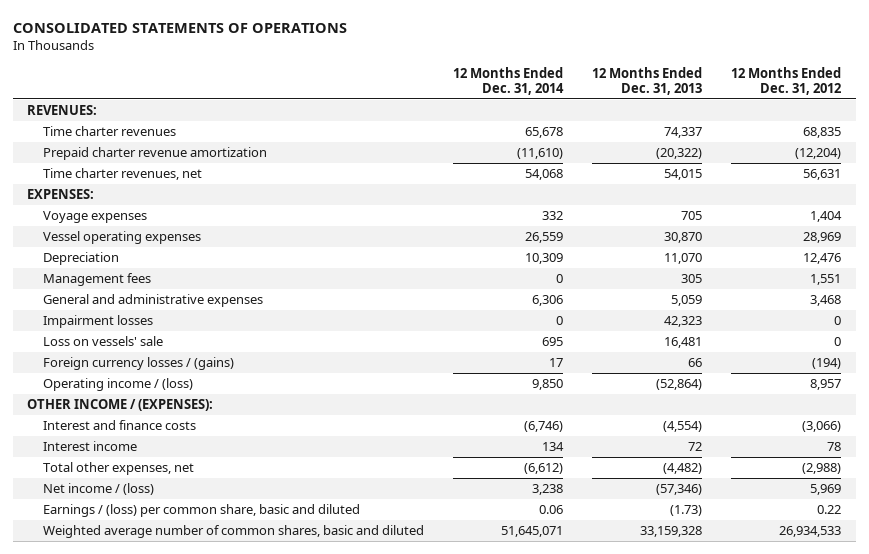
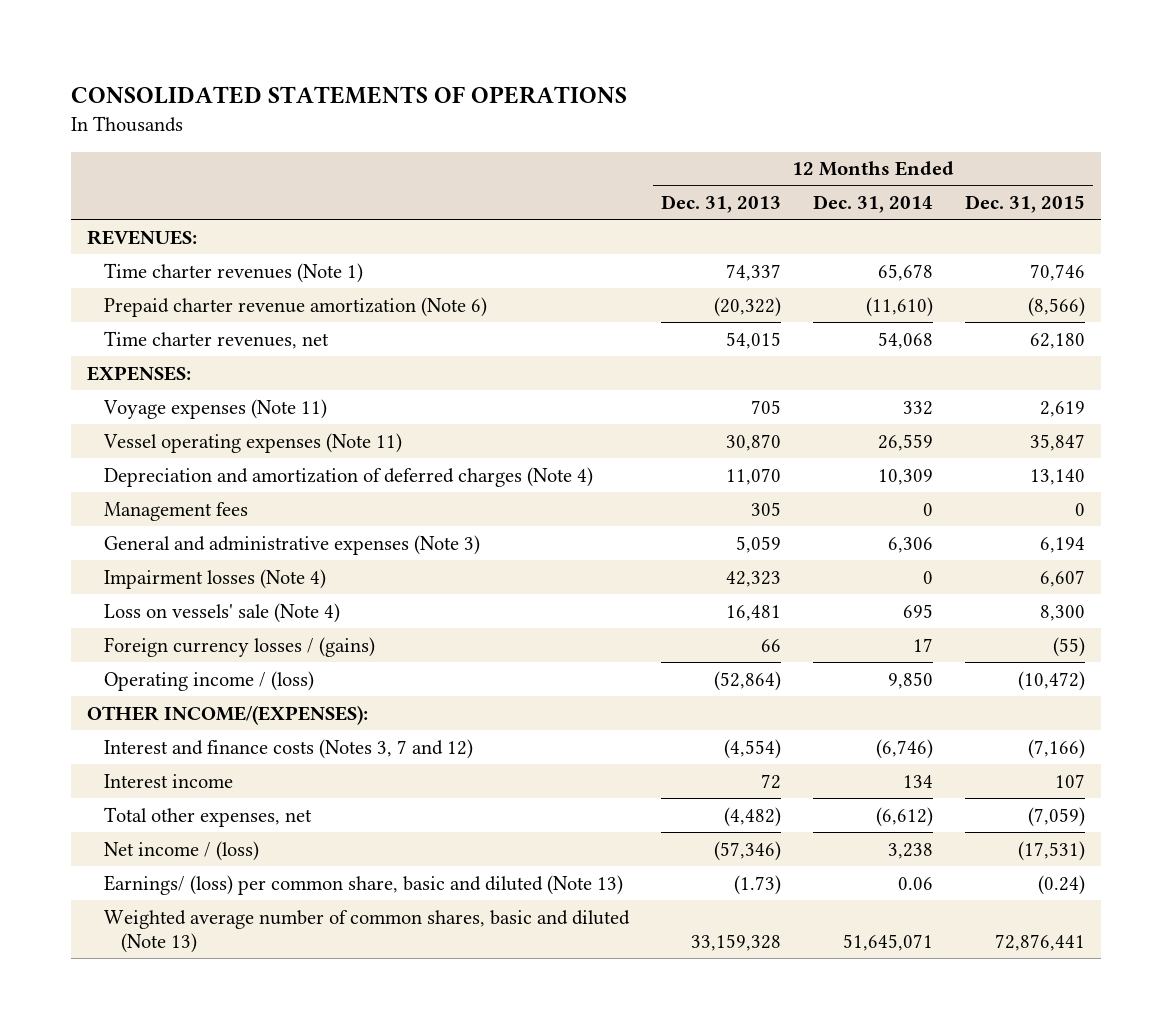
[731,66,842,96] 12 Months Ended Dec. 31, 2012 -> none
none -> [964,195,1085,214] Dec. 31, 2015
[43,125,177,136] Time charter revenues -> [104,262,364,283] Time charter revenues (Note 1)
[43,146,268,160] Prepaid charter revenue amortization -> [104,296,488,317] Prepaid charter revenue amortization (Note 6)
[43,210,148,223] Voyage expenses -> [103,398,328,419] Voyage expenses (Note 11)
[43,230,202,244] Vessel operating expenses -> [103,432,403,453] Vessel operating expenses (Note 11)
[43,251,120,265] Depreciation -> [104,466,594,487] Depreciation and amortization of deferred charges (Note 4)
[43,293,264,307] General and administrative expenses -> [104,534,481,555] General and administrative expenses (Note 3)
[43,314,154,328] Impairment losses -> [104,568,327,589] Impairment losses (Note 4)
[43,335,164,346] Loss on vessels' sale -> [104,602,341,623] Loss on vessels' sale (Note 4)
[27,398,214,411] OTHER INCOME / (EXPENSES): -> [86,704,368,725] OTHER INCOME/(EXPENSES):
[43,419,197,430] Interest and finance costs -> [104,738,474,759] Interest and finance costs (Notes 3, 7 and 12)
[43,503,361,517] Earnings / (loss) per common share, basic and diluted -> [104,874,624,895] Earnings/ (loss) per common share, basic and diluted (Note 13)
[43,524,425,538] Weighted average number of common shares, basic and diluted -> [104,909,631,954] Weighted average number of common shares, basic and diluted (Note 13)

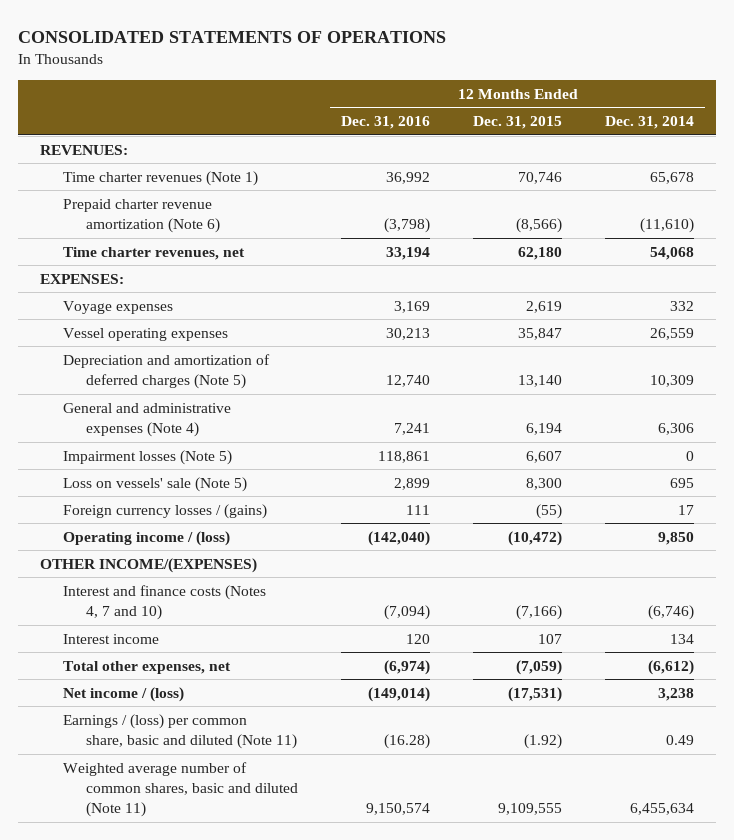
[661,195,782,214] Dec. 31, 2013 -> none
none -> [340,116,430,130] Dec. 31, 2016
[104,501,249,521] Management fees -> none
[103,398,328,419] Voyage expenses (Note 11) -> [62,300,173,314] Voyage expenses
[103,432,403,453] Vessel operating expenses (Note 11) -> [62,327,228,341] Vessel operating expenses
[104,466,594,487] Depreciation and amortization of deferred charges (Note 4) -> [62,353,270,390] Depreciation and amortization of deferred charges (Note 5)
[104,534,481,555] General and administrative expenses (Note 3) -> [62,402,231,438] General and administrative expenses (Note 4)
[104,568,327,589] Impairment losses (Note 4) -> [62,449,232,465] Impairment losses (Note 5)
[104,602,341,623] Loss on vessels' sale (Note 4) -> [62,476,247,492] Loss on vessels' sale (Note 5)
[86,704,368,725] OTHER INCOME/(EXPENSES): -> [39,557,257,573] OTHER INCOME/(EXPENSES)
[104,738,474,759] Interest and finance costs (Notes 3, 7 and 12) -> [62,584,266,621] Interest and finance costs (Notes 4, 7 and 10)
[104,874,624,895] Earnings/ (loss) per common share, basic and diluted (Note 13) -> [62,713,297,750] Earnings / (loss) per common share, basic and diluted (Note 11)
[897,876,933,890] 0.06 -> [666,735,695,746] 0.49
[1037,874,1085,895] (0.24) -> [524,734,563,750] (1.92)
[104,909,631,954] Weighted average number of common shares, basic and diluted (Note 13) -> [62,761,298,818] Weighted average number of common shares, basic and diluted (Note 11)
[842,934,933,952] 51,645,071 -> [630,803,695,816] 6,455,634
[994,934,1085,952] 72,876,441 -> [498,803,563,816] 9,109,555

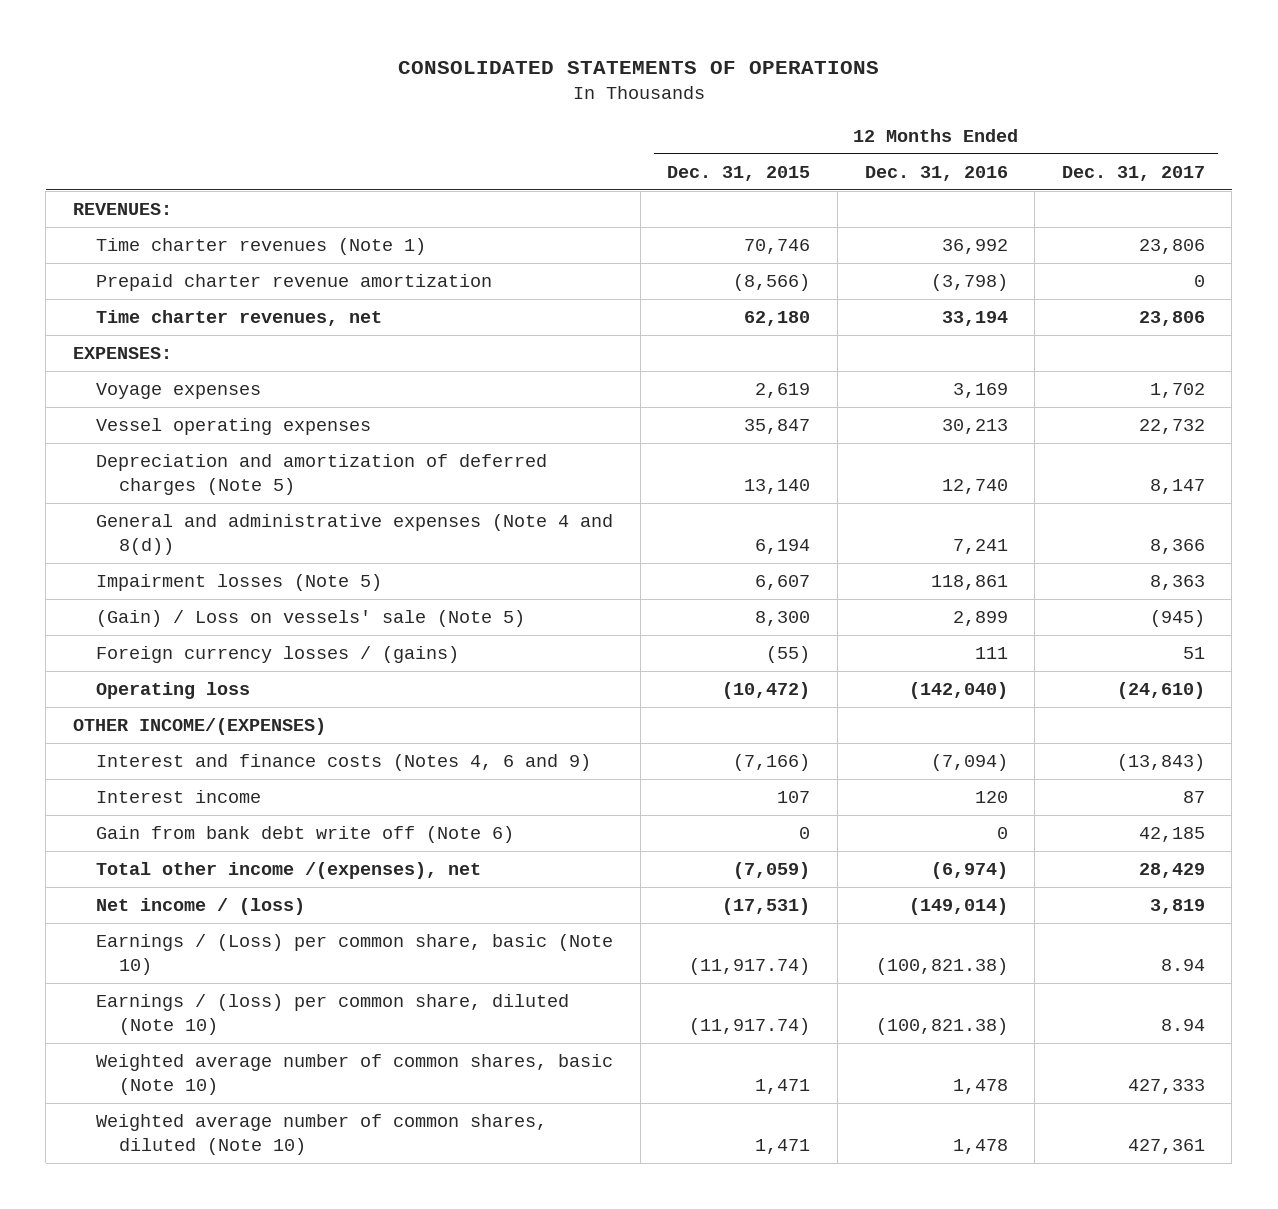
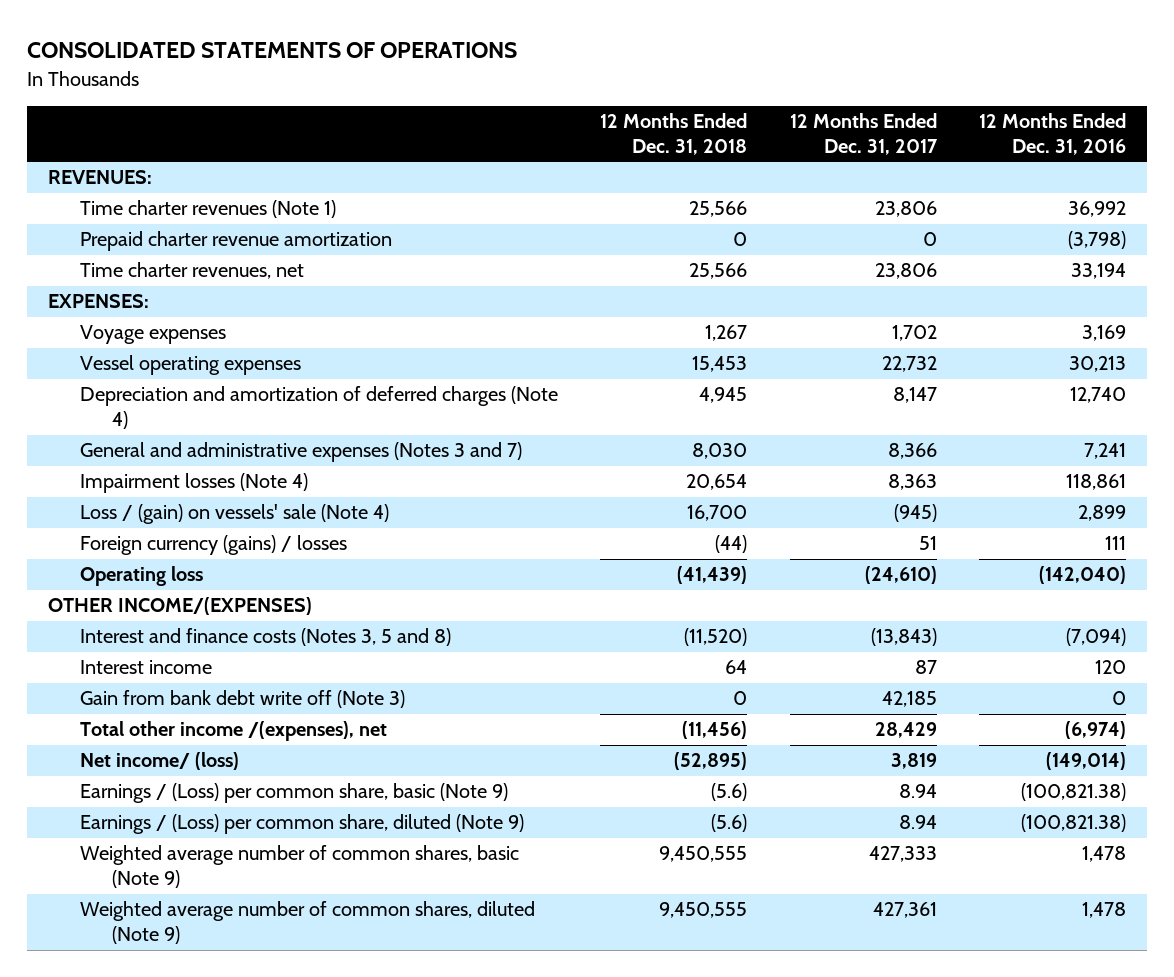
[667,165,811,181] Dec. 31, 2015 -> none
none -> [600,113,748,156] 12 Months Ended Dec. 31, 2018
[96,454,548,495] Depreciation and amortization of deferred charges (Note 5) -> [80,386,559,430] Depreciation and amortization of deferred charges (Note 4)
[96,514,614,555] General and administrative expenses (Note 4 and 8(d)) -> [80,442,523,463] General and administrative expenses (Notes 3 and 7)
[96,574,383,592] Impairment losses (Note 5) -> [80,473,309,494] Impairment losses (Note 4)
[96,610,526,628] (Gain) / Loss on vessels' sale (Note 5) -> [80,504,390,525] Loss / (gain) on vessels' sale (Note 4)
[96,646,460,664] Foreign currency losses / (gains) -> [80,535,348,556] Foreign currency (gains) / losses
[96,754,592,772] Interest and finance costs (Notes 4, 6 and 9) -> [80,628,452,647] Interest and finance costs (Notes 3, 5 and 8)
[96,826,515,844] Gain from bank debt write off (Note 6) -> [80,690,406,709] Gain from bank debt write off (Note 3)
[96,898,306,916] Net income / (loss) -> [80,752,240,771] Net income/ (loss)
[96,934,614,975] Earnings / (Loss) per common share, basic (Note 10) -> [80,783,509,804] Earnings / (Loss) per common share, basic (Note 9)
[96,994,570,1035] Earnings / (loss) per common share, diluted (Note 10) -> [80,814,525,835] Earnings / (Loss) per common share, diluted (Note 9)
[96,1054,614,1095] Weighted average number of common shares, basic (Note 10) -> [80,845,520,889] Weighted average number of common shares, basic (Note 9)
[96,1114,548,1155] Weighted average number of common shares, diluted (Note 10) -> [80,901,536,945] Weighted average number of common shares, diluted (Note 9)

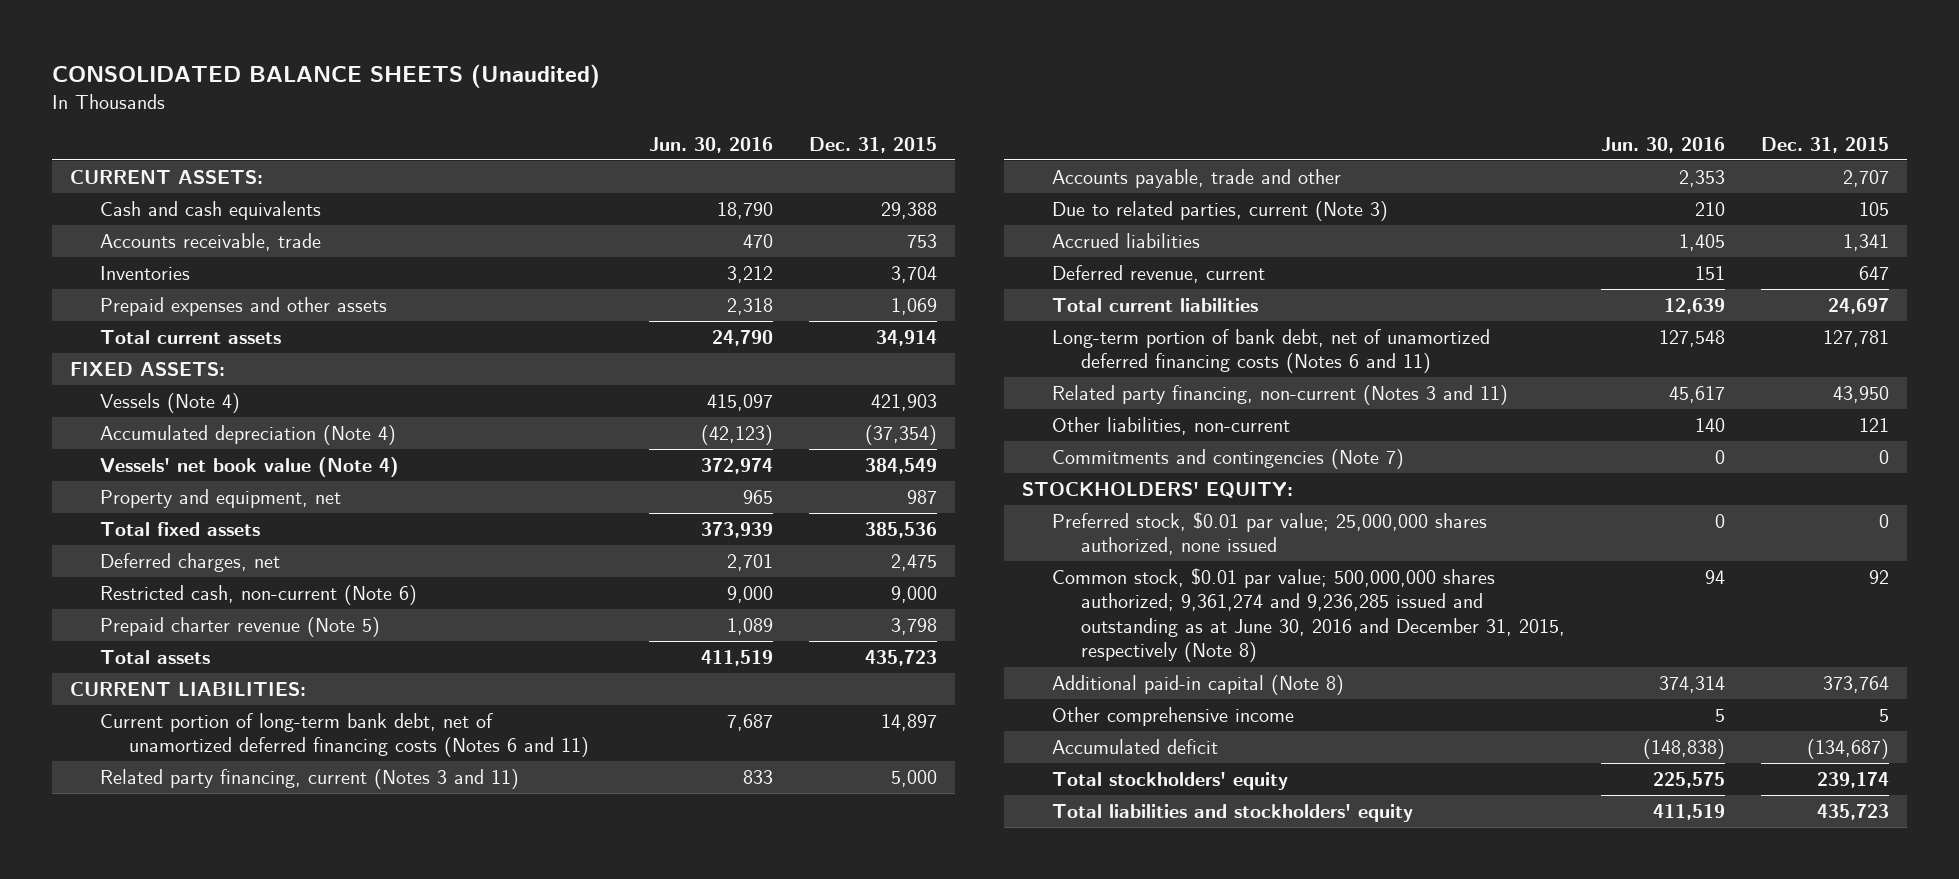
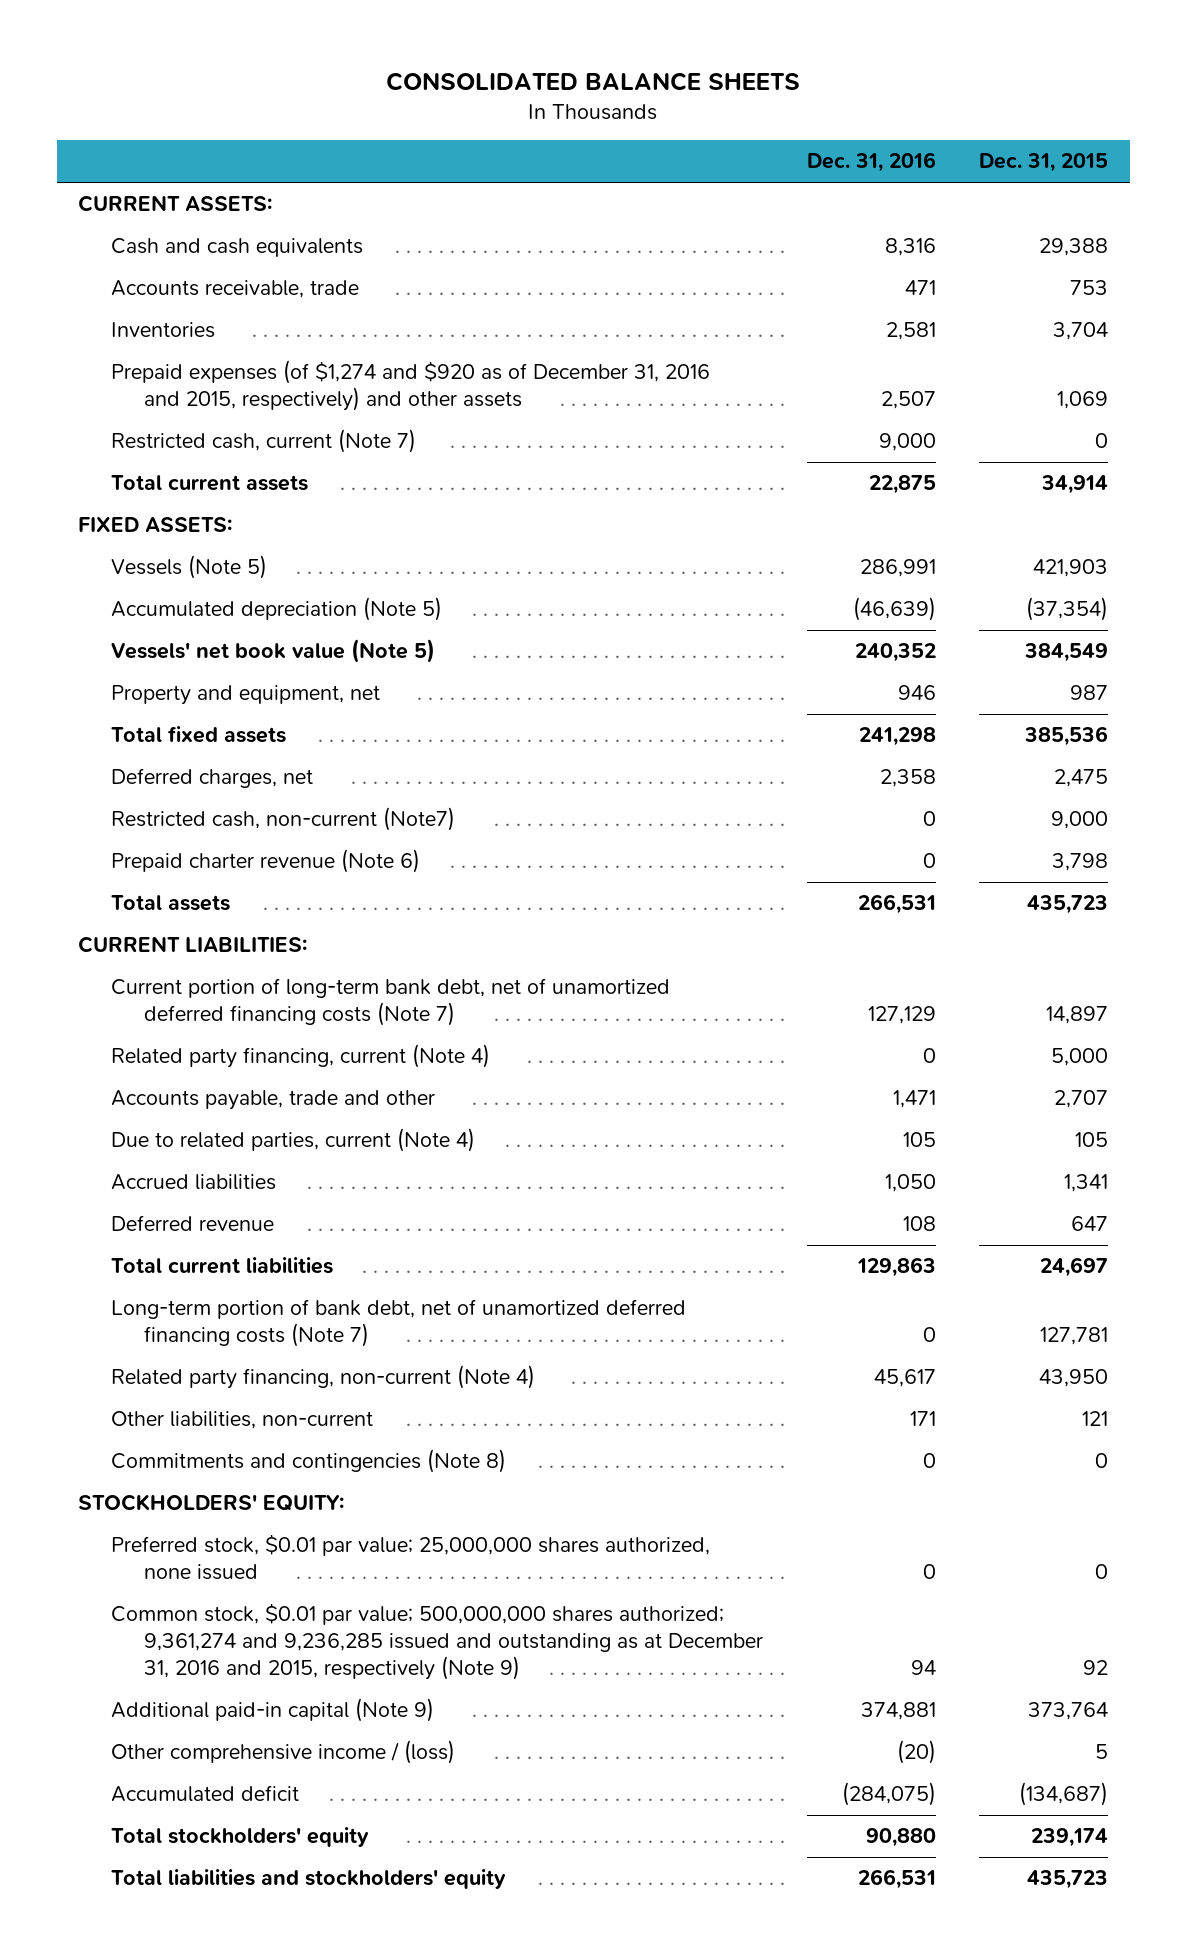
[52,64,601,89] CONSOLIDATED BALANCE SHEETS (Unaudited) -> [386,71,801,91] CONSOLIDATED BALANCE SHEETS
[649,136,774,153] Jun. 30, 2016 -> none
none -> [806,152,936,173] Dec. 31, 2016
[99,296,387,316] Prepaid expenses and other assets -> [111,360,711,412] Prepaid expenses (of $1,274 and $920 as of December 31, 2016 and 2015, respectively) and other assets
none -> [111,429,417,454] Restricted cash, current (Note 7)
[99,392,240,413] Vessels (Note 4) -> [111,555,268,580] Vessels (Note 5)
[99,424,396,445] Accumulated depreciation (Note 4) -> [111,597,443,622] Accumulated depreciation (Note 5)
[99,456,399,477] Vessels' net book value (Note 4) -> [111,639,436,664] Vessels' net book value (Note 5)
[99,584,417,605] Restricted cash, non-current (Note 6) -> [111,807,456,832] Restricted cash, non-current (Note7)
[99,616,380,637] Prepaid charter revenue (Note 5) -> [111,849,421,874] Prepaid charter revenue (Note 6)
[99,712,590,758] Current portion of long-term bank debt, net of unamortized deferred financing costs (Notes 6 and 11) -> [111,978,671,1027] Current portion of long-term bank debt, net of unamortized deferred financing costs (Note 7)
[99,768,519,789] Related party financing, current (Notes 3 and 11) -> [111,1044,491,1069] Related party financing, current (Note 4)
[1051,200,1388,221] Due to related parties, current (Note 3) -> [111,1128,476,1153] Due to related parties, current (Note 4)
[1051,264,1265,283] Deferred revenue, current -> [111,1215,275,1232] Deferred revenue
[1051,328,1490,374] Long-term portion of bank debt, net of unamortized deferred financing costs (Notes 6 and 11) -> [111,1299,687,1348] Long-term portion of bank debt, net of unamortized deferred financing costs (Note 7)
[1051,384,1508,405] Related party financing, non-current (Notes 3 and 11) -> [111,1365,536,1390] Related party financing, non-current (Note 4)
[1051,448,1404,469] Commitments and contingencies (Note 7) -> [111,1449,507,1474] Commitments and contingencies (Note 8)
[1051,567,1566,663] Common stock, $0.01 par value; 500,000,000 shares authorized; 9,361,274 and 9,236,285 issued and outstanding as at June 30, 2016 and December 31, 2015, respectively (Note 8) -> [111,1603,764,1681] Common stock, $0.01 par value; 500,000,000 shares authorized; 9,361,274 and 9,236,285 issued and outstanding as at December 31, 2016 and 2015, respectively (Note 9)
[1051,674,1344,695] Additional paid-in capital (Note 8) -> [111,1698,435,1723] Additional paid-in capital (Note 9)
[1051,706,1294,726] Other comprehensive income -> [111,1740,456,1765] Other comprehensive income / (loss)

